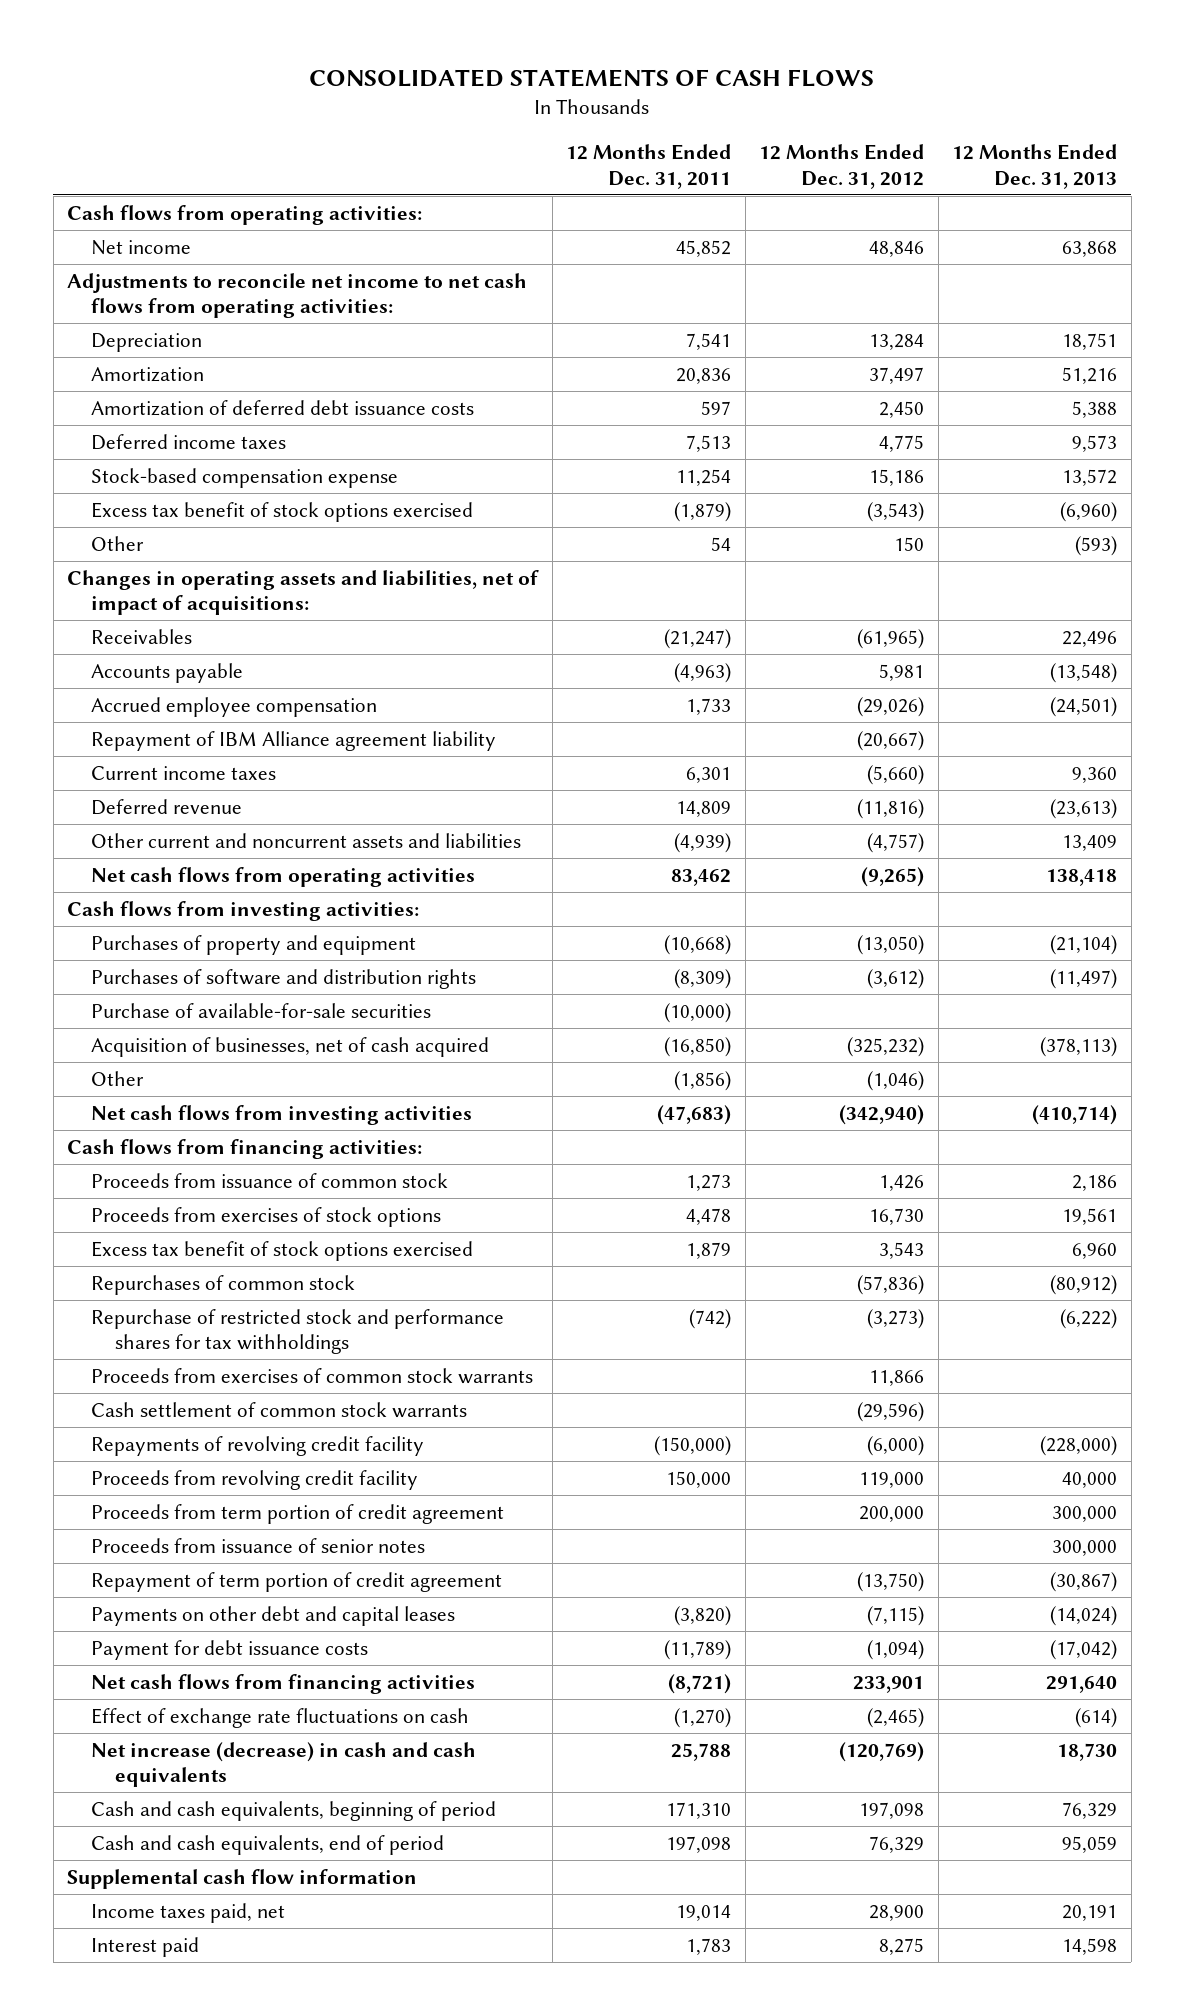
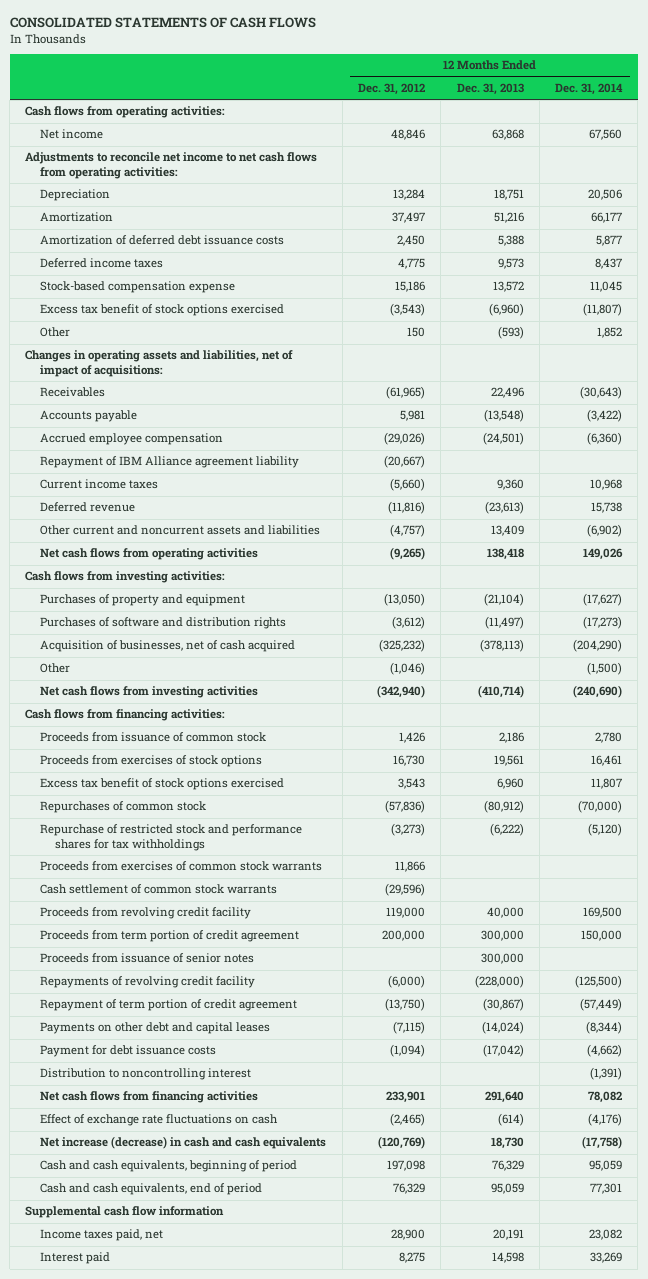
[566,144,732,189] 12 Months Ended Dec. 31, 2011 -> none
none -> [555,82,624,95] Dec. 31, 2014
[90,1002,431,1018] Purchase of available-for-sale securities -> none
[90,1435,424,1456] Repayments of revolving credit facility -> [40,976,256,989] Repayments of revolving credit facility
none -> [40,1068,252,1081] Distribution to noncontrolling interest

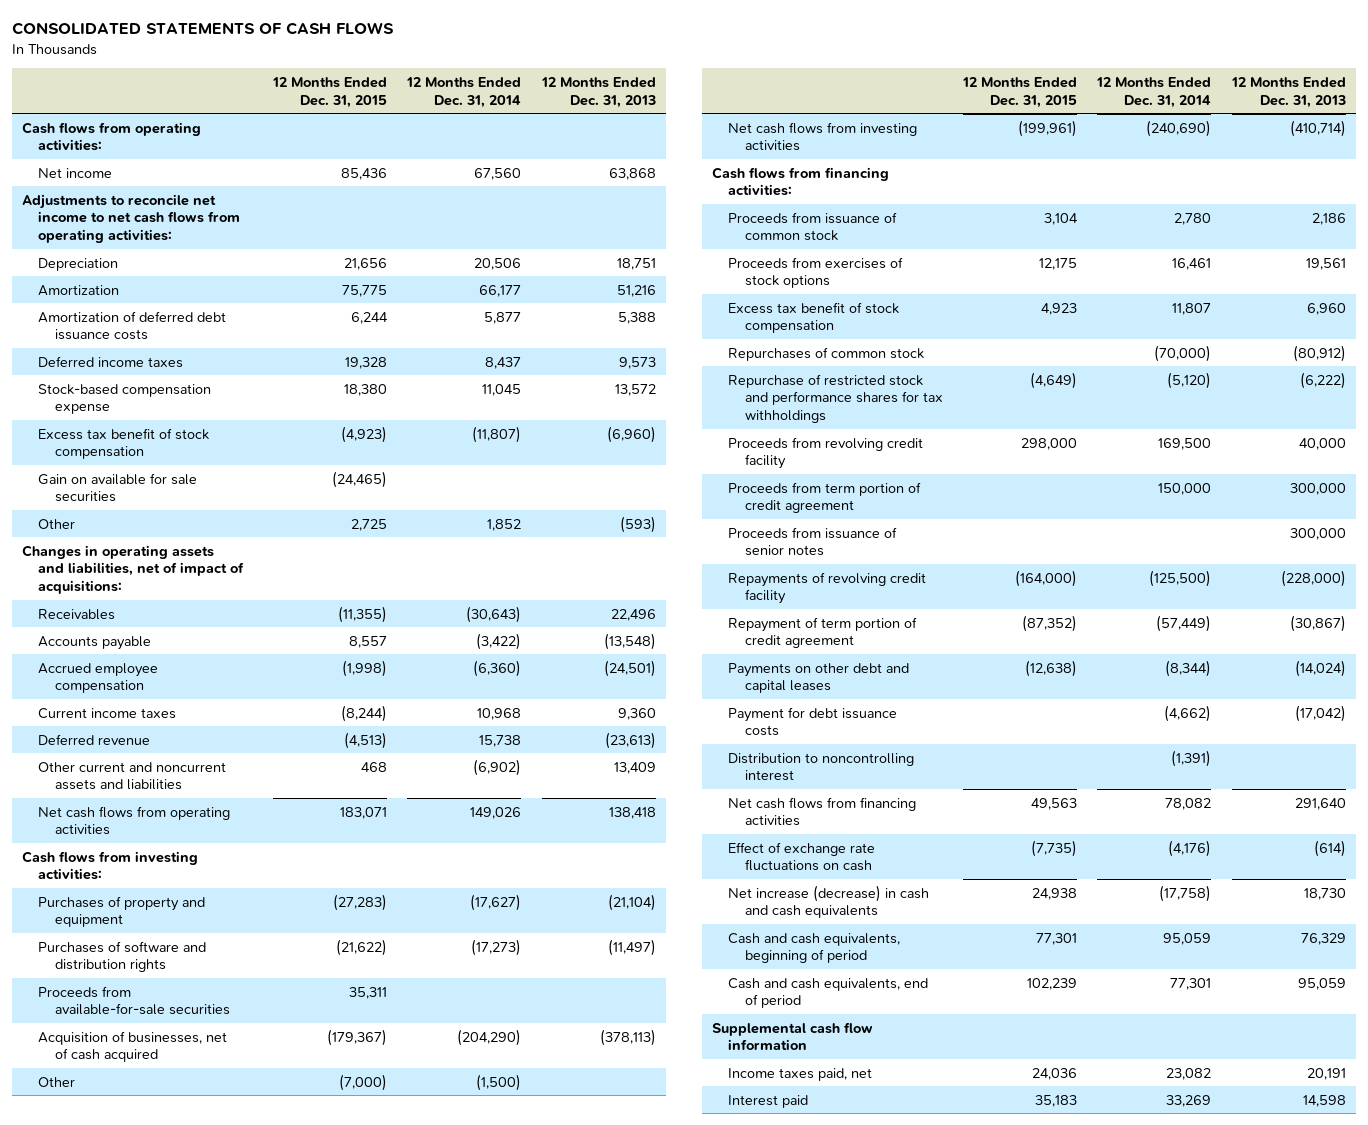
[357,82,425,95] Dec. 31, 2012 -> none
none -> [272,76,388,108] 12 Months Ended Dec. 31, 2015
[40,304,285,317] Excess tax benefit of stock options exercised -> [38,427,210,460] Excess tax benefit of stock compensation
none -> [38,472,198,503] Gain on available for sale securities
[40,456,300,469] Repayment of IBM Alliance agreement liability -> none
none -> [38,985,230,1016] Proceeds from available-for-sale securities
[40,778,285,791] Excess tax benefit of stock options exercised -> [728,301,900,334] Excess tax benefit of stock compensation
[40,861,323,872] Proceeds from exercises of common stock warrants -> none
[40,884,278,895] Cash settlement of common stock warrants -> none

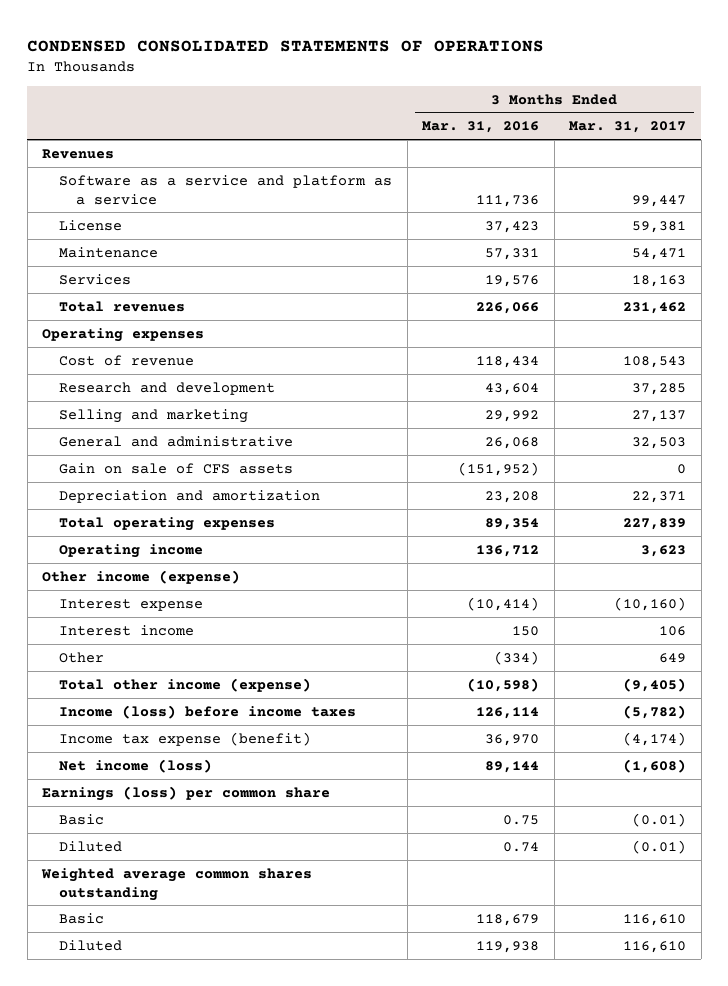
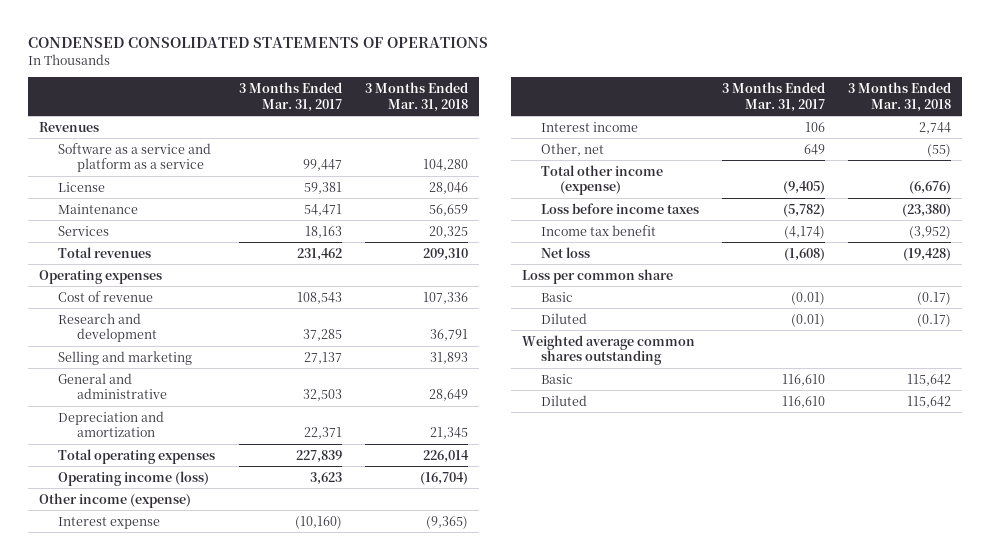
[422,121,540,134] Mar. 31, 2016 -> none
none -> [364,81,468,112] 3 Months Ended Mar. 31, 2018
[59,462,294,474] Gain on sale of CFS assets -> none
[59,543,204,558] Operating income -> [58,470,210,486] Operating income (loss)
[59,651,105,663] Other -> [540,142,604,156] Other, net
[59,704,357,719] Income (loss) before income taxes -> [540,202,699,214] Loss before income taxes
[59,731,312,746] Income tax expense (benefit) -> [540,224,656,236] Income tax benefit
[59,758,213,773] Net income (loss) -> [540,246,590,258] Net loss
[42,785,331,801] Earnings (loss) per common share -> [522,268,674,284] Loss per common share

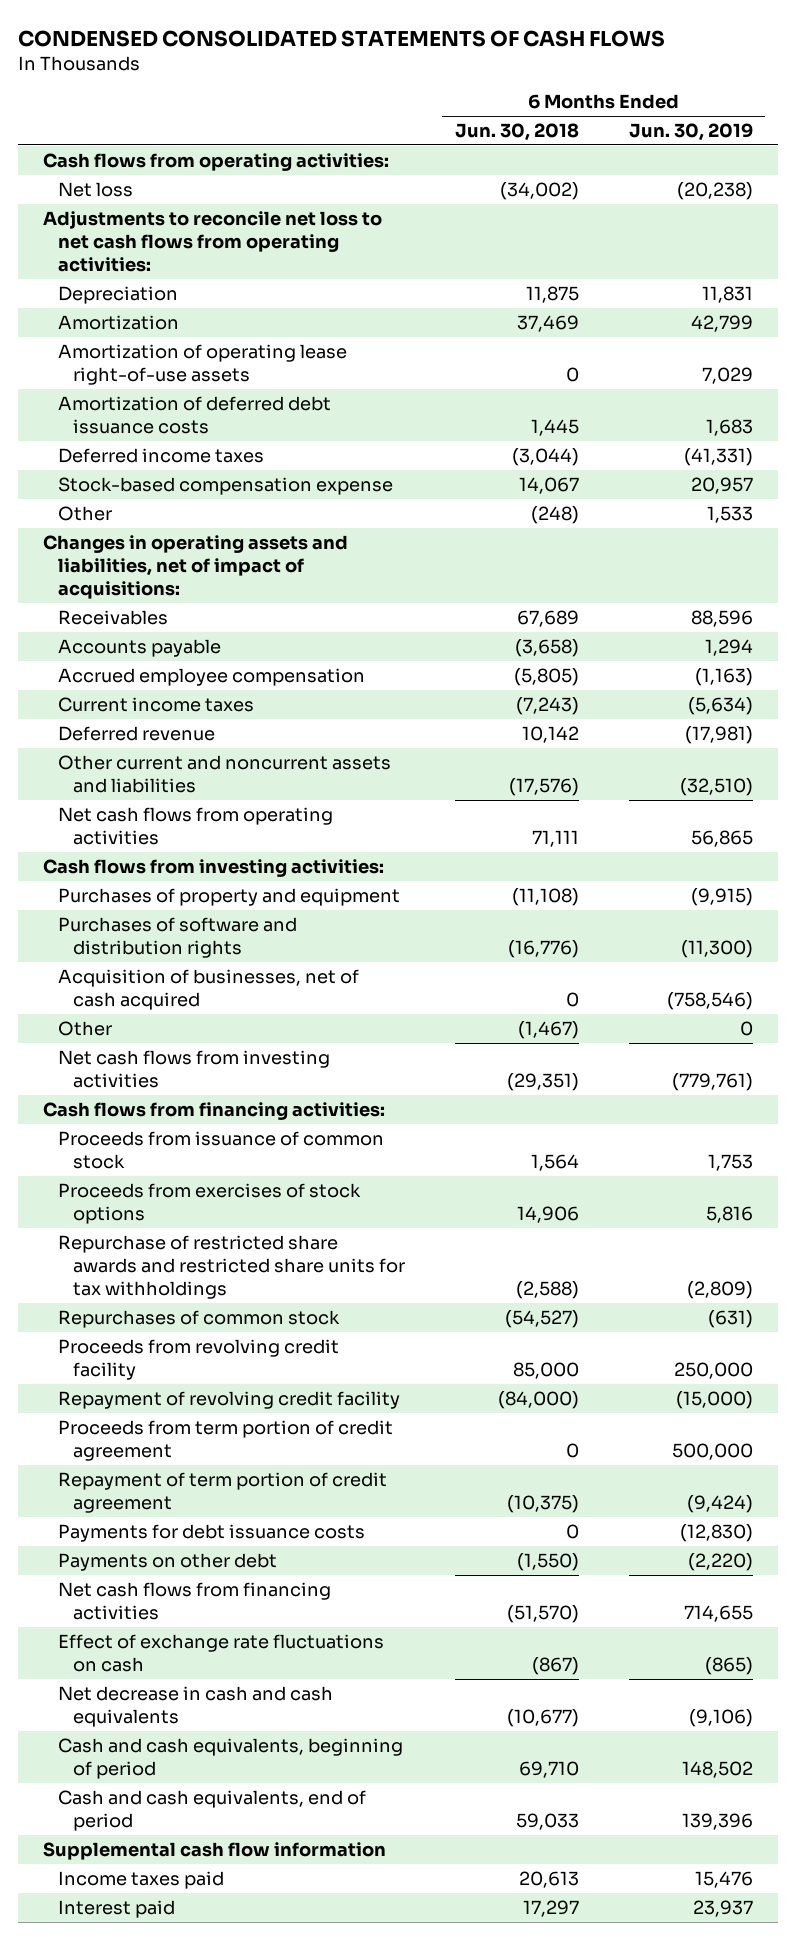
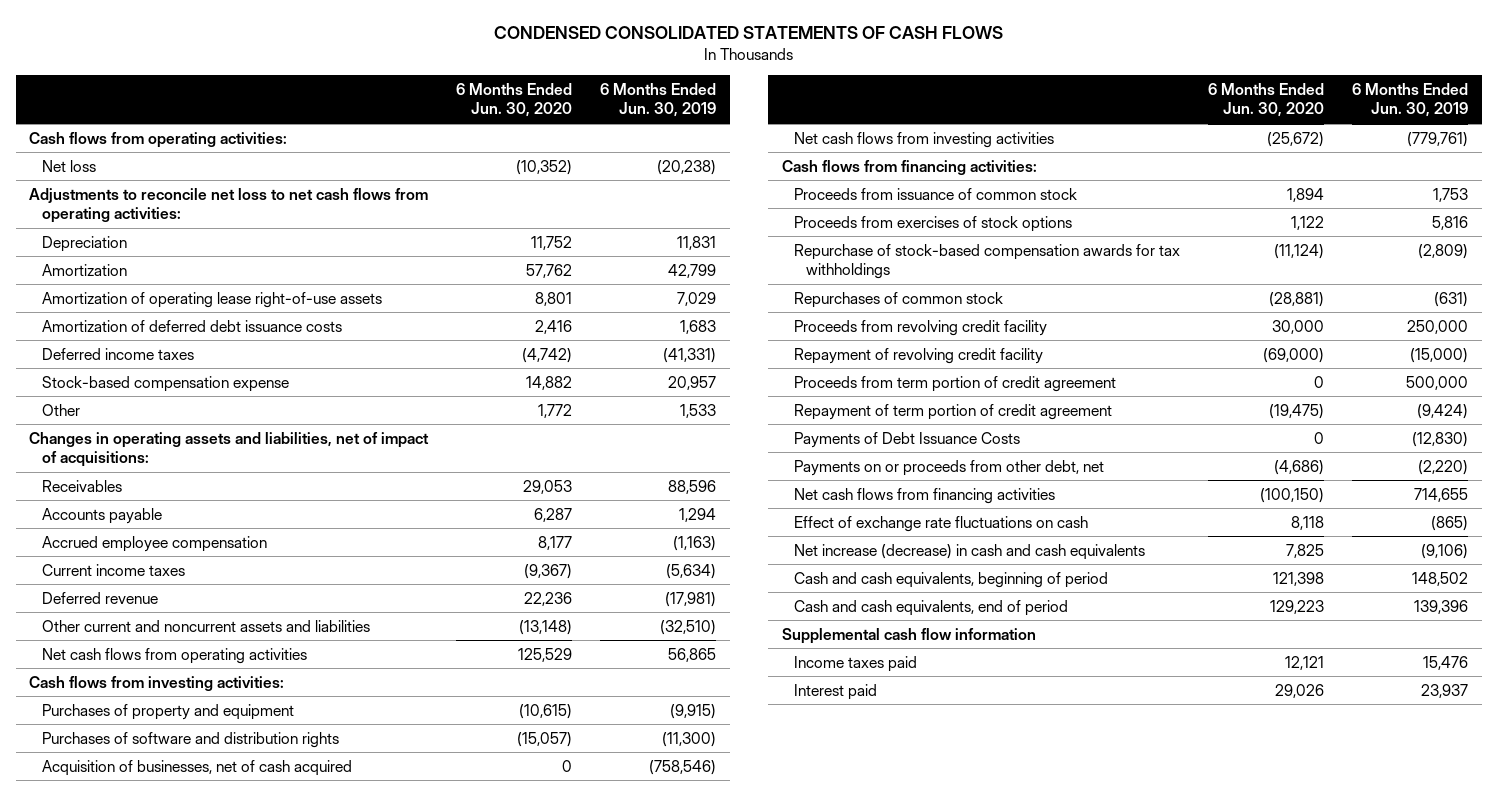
[454,123,579,142] Jun. 30, 2018 -> none
none -> [456,82,573,118] 6 Months Ended Jun. 30, 2020
[57,1020,112,1036] Other -> none
[57,1234,405,1299] Repurchase of restricted share awards and restricted share units for tax withholdings -> [793,243,1180,280] Repurchase of stock-based compensation awards for tax withholdings
[57,1523,365,1542] Payments for debt issuance costs -> [793,431,1020,448] Payments of Debt Issuance Costs
[57,1552,277,1571] Payments on other debt -> [793,459,1104,476] Payments on or proceeds from other debt, net
[57,1685,333,1727] Net decrease in cash and cash equivalents -> [793,543,1145,560] Net increase (decrease) in cash and cash equivalents

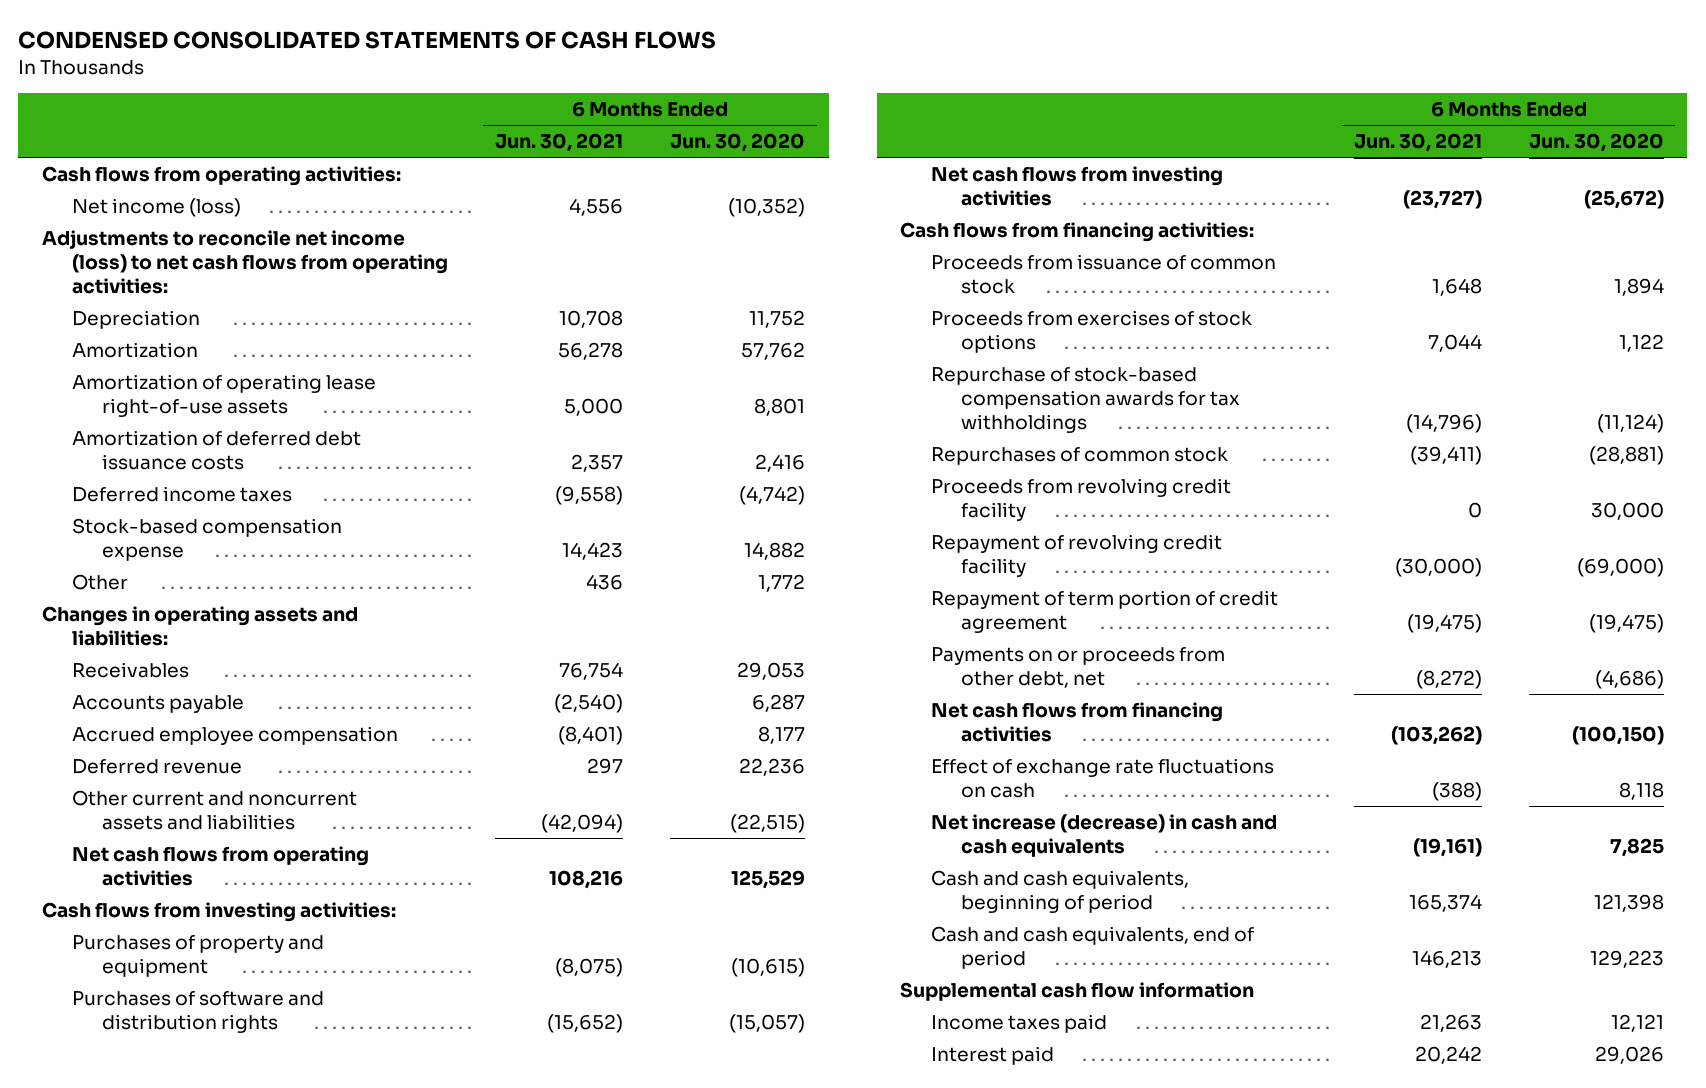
[599,82,716,118] 6 Months Ended Jun. 30, 2019 -> none
none -> [495,133,624,153] Jun. 30, 2021
[41,159,96,172] Net loss -> [72,197,242,217] Net income (loss)
[29,187,429,224] Adjustments to reconcile net loss to net cash flows from operating activities: -> [41,229,449,295] Adjustments to reconcile net income (loss) to net cash flows from operating activities:
[29,431,430,468] Changes in operating assets and liabilities, net of impact of acquisitions: -> [41,605,358,647] Changes in operating assets and liabilities:
[41,563,185,576] Current income taxes -> none
[519,619,573,635] (13,148) -> [730,814,806,834] (22,515)
[41,759,352,776] Acquisition of businesses, net of cash acquired -> none
[793,375,1116,392] Proceeds from term portion of credit agreement -> none
[793,431,1020,448] Payments of Debt Issuance Costs -> none

